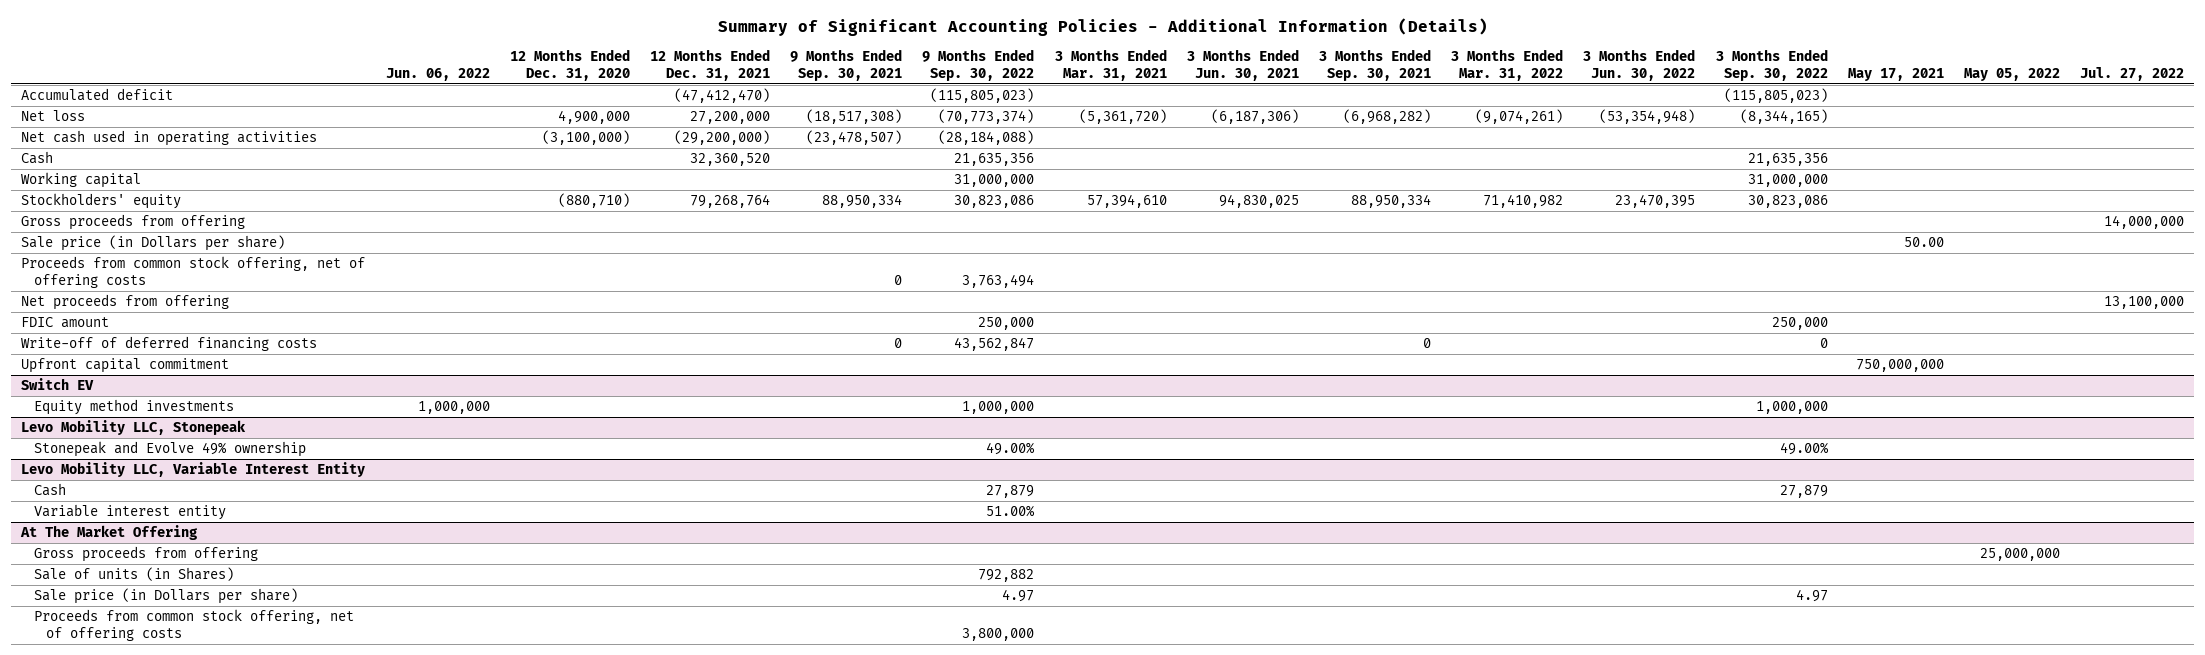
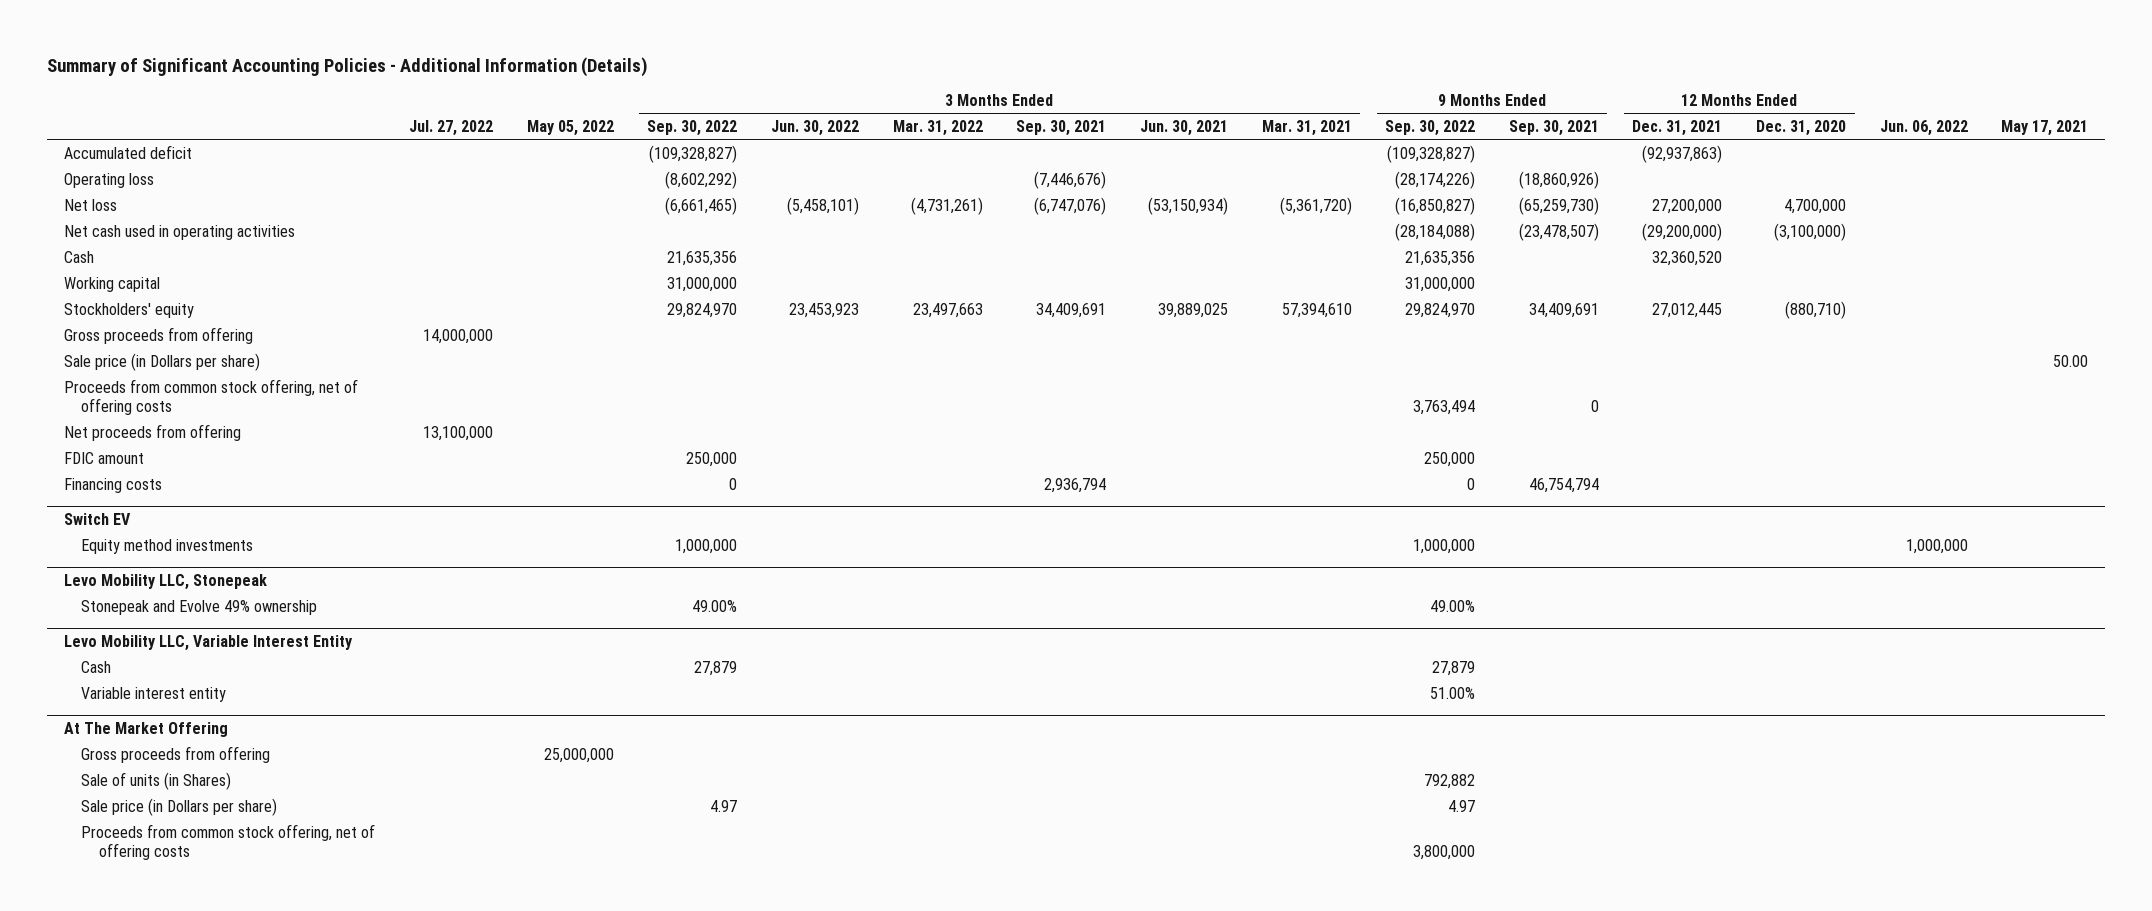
[673,88,770,104] (47,412,470) -> [1642,144,1723,163] (92,937,863)
[930,88,1035,104] (115,805,023) -> [1387,144,1476,163] (109,328,827)
[1723,88,1828,104] (115,805,023) -> [649,144,738,163] (109,328,827)
none -> [63,172,154,188] Operating loss
[557,110,630,125] 4,900,000 -> [1784,198,1847,214] 4,700,000
[806,109,903,125] (18,517,308) -> [1518,196,1599,215] (65,259,730)
[938,109,1035,125] (70,773,374) -> [1395,196,1476,215] (16,850,827)
[1210,109,1299,125] (6,187,306) -> [1147,196,1228,215] (53,150,934)
[1342,109,1431,125] (6,968,282) -> [1034,196,1107,215] (6,747,076)
[1475,109,1564,125] (9,074,261) -> [910,196,983,215] (4,731,261)
[1599,109,1696,125] (53,354,948) -> [786,196,859,215] (5,458,101)
[1739,109,1828,125] (8,344,165) -> [665,196,738,215] (6,661,465)
[689,194,770,209] 79,268,764 -> [1652,302,1723,318] 27,012,445
[822,194,903,209] 88,950,334 -> [1528,302,1599,318] 34,409,691
[954,195,1035,209] 30,823,086 -> [1405,302,1476,318] 29,824,970
[1218,194,1299,209] 94,830,025 -> [1157,302,1228,318] 39,889,025
[1350,194,1431,209] 88,950,334 -> [1036,302,1107,318] 34,409,691
[1483,194,1564,209] 71,410,982 -> [912,302,983,318] 23,497,663
[1615,194,1696,209] 23,470,395 -> [788,302,859,318] 23,453,923
[1747,195,1828,209] 30,823,086 -> [667,302,738,318] 29,824,970
[21,358,230,374] Upfront capital commitment -> none
[21,336,318,352] Write-off of deferred financing costs -> [63,477,162,493] Financing costs
[894,338,903,349] 0 -> [1528,477,1599,493] 46,754,794
[954,337,1035,352] 43,562,847 -> [1467,477,1476,490] 0
[1422,338,1431,349] 0 -> [1044,477,1107,493] 2,936,794

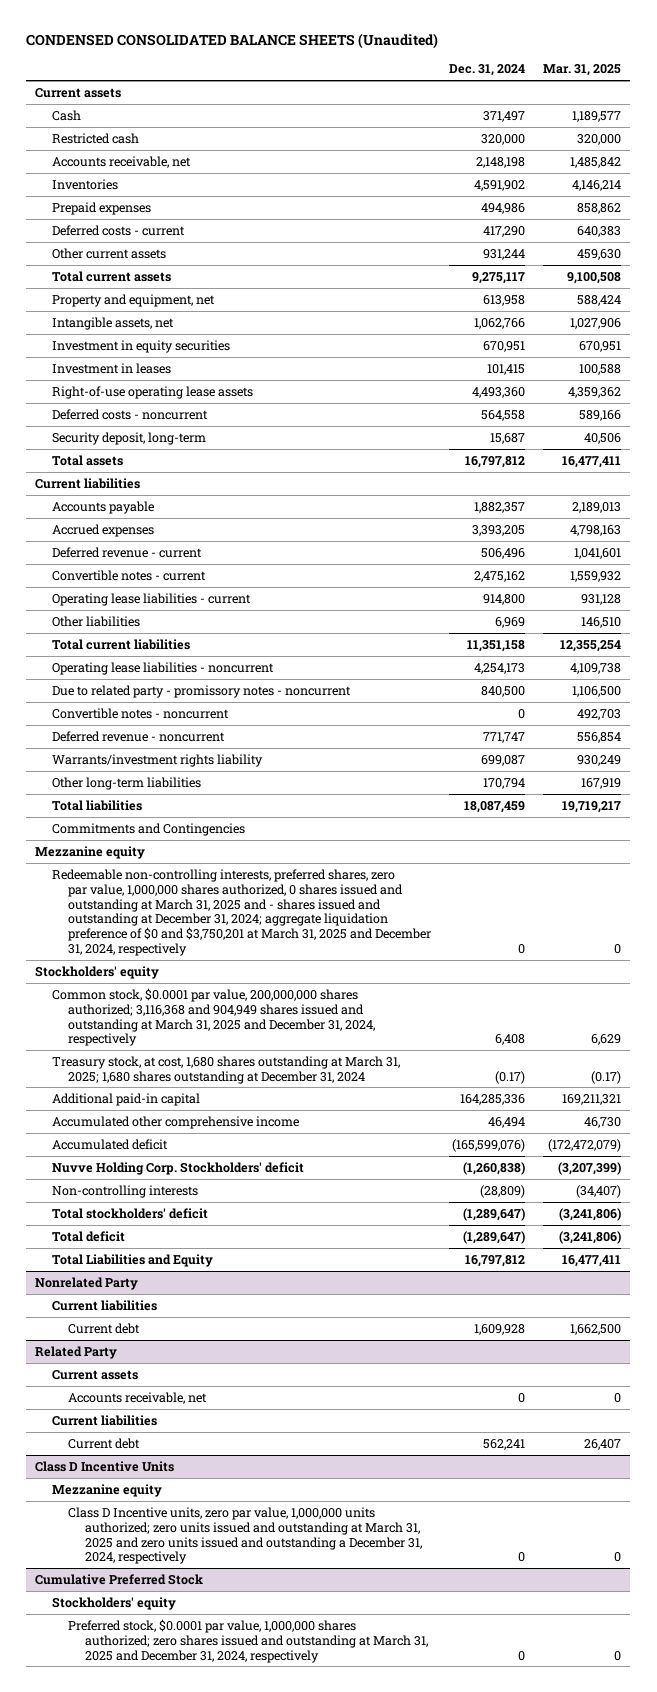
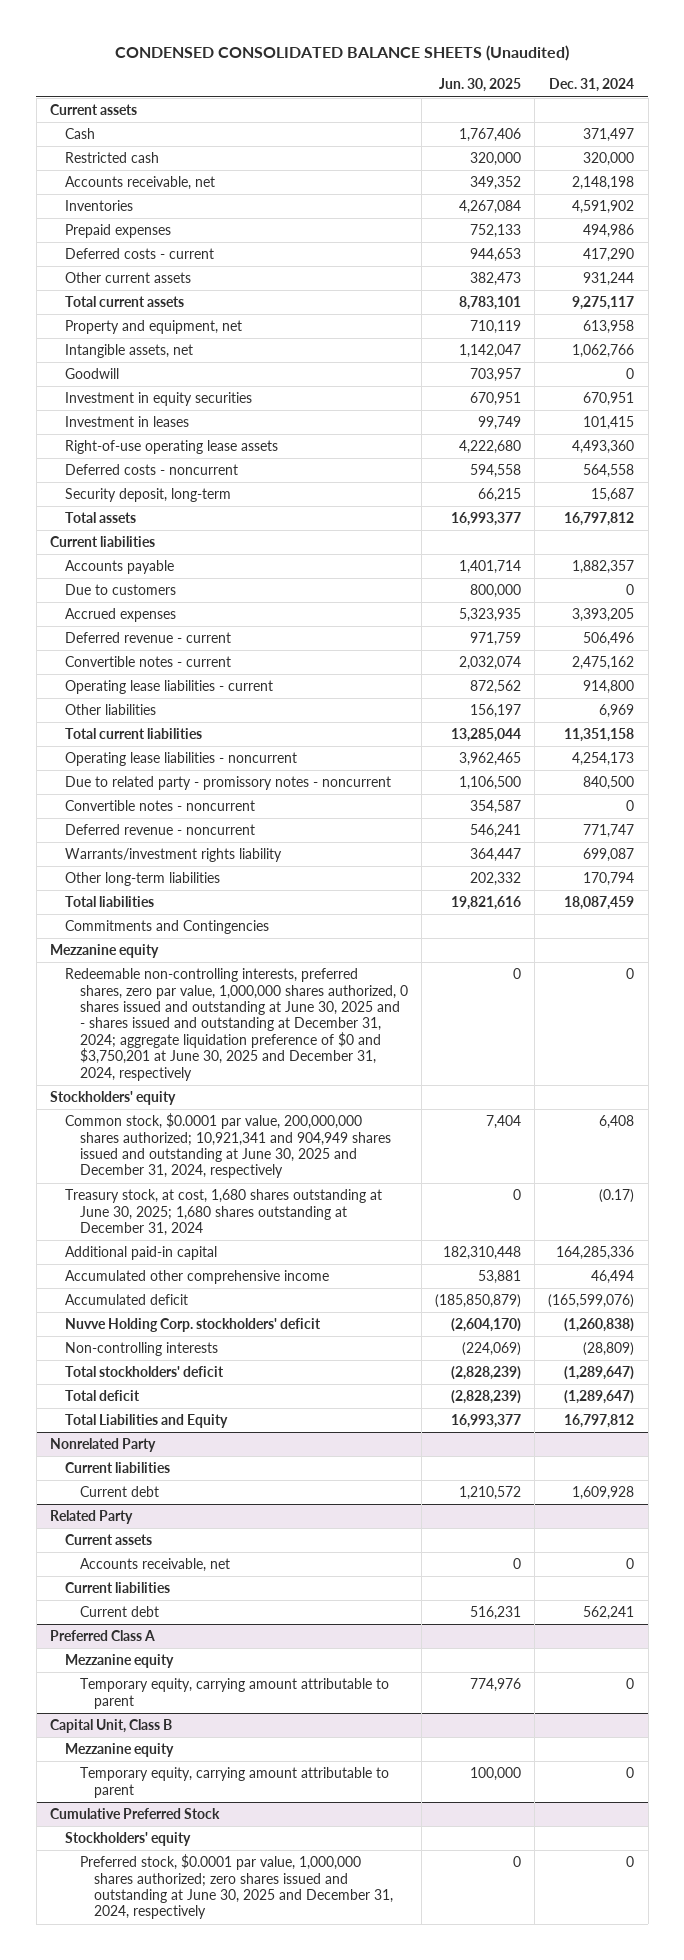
[543,64,622,77] Mar. 31, 2025 -> none
none -> [439,78,522,93] Jun. 30, 2025
none -> [64,368,119,380] Goodwill
none -> [64,584,176,596] Due to customers
[51,868,432,957] Redeemable non-controlling interests, preferred shares, zero par value, 1,000,000 shares authorized, 0 shares issued and outstanding at March 31, 2025 and - shares issued and outstanding at December 31, 2024; aggregate liquidation preference of $0 and $3,750,201 at March 31, 2025 and December 31, 2024, respectively -> [64,968,408,1081] Redeemable non-controlling interests, preferred shares, zero par value, 1,000,000 shares authorized, 0 shares issued and outstanding at June 30, 2025 and - shares issued and outstanding at December 31, 2024; aggregate liquidation preference of $0 and $3,750,201 at June 30, 2025 and December 31, 2024, respectively
[51,987,376,1047] Common stock, $0.0001 par value, 200,000,000 shares authorized; 3,116,368 and 904,949 shares issued and outstanding at March 31, 2025 and December 31, 2024, respectively -> [64,1113,391,1179] Common stock, $0.0001 par value, 200,000,000 shares authorized; 10,921,341 and 904,949 shares issued and outstanding at June 30, 2025 and December 31, 2024, respectively
[51,1055,400,1084] Treasury stock, at cost, 1,680 shares outstanding at March 31, 2025; 1,680 shares outstanding at December 31, 2024 -> [64,1189,382,1237] Treasury stock, at cost, 1,680 shares outstanding at June 30, 2025; 1,680 shares outstanding at December 31, 2024
[51,1161,304,1175] Nuvve Holding Corp. Stockholders' deficit -> [64,1318,321,1333] Nuvve Holding Corp. stockholders' deficit
[35,1460,175,1472] Class D Incentive Units -> none
none -> [49,1630,155,1642] Preferred Class A
[68,1506,422,1565] Class D Incentive units, zero par value, 1,000,000 units authorized; zero units issued and outstanding at March 31, 2025 and zero units issued and outstanding a December 31, 2024, respectively -> [79,1678,389,1709] Temporary equity, carrying amount attributable to parent
none -> [49,1719,172,1734] Capital Unit, Class B
none -> [64,1743,174,1758] Mezzanine equity
none -> [79,1767,389,1798] Temporary equity, carrying amount attributable to parent
[68,1618,428,1663] Preferred stock, $0.0001 par value, 1,000,000 shares authorized; zero shares issued and outstanding at March 31, 2025 and December 31, 2024, respectively -> [79,1854,394,1920] Preferred stock, $0.0001 par value, 1,000,000 shares authorized; zero shares issued and outstanding at June 30, 2025 and December 31, 2024, respectively

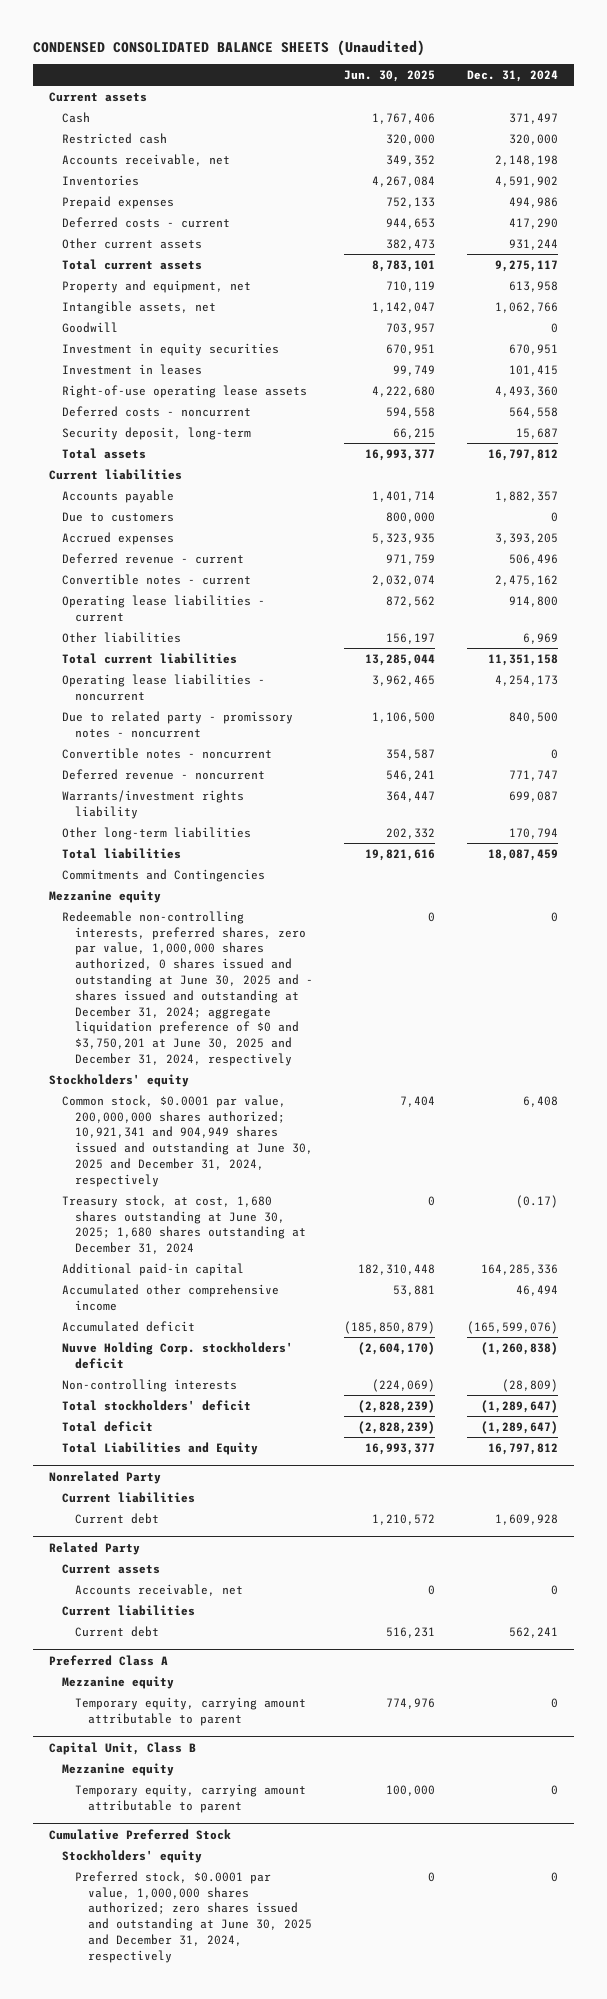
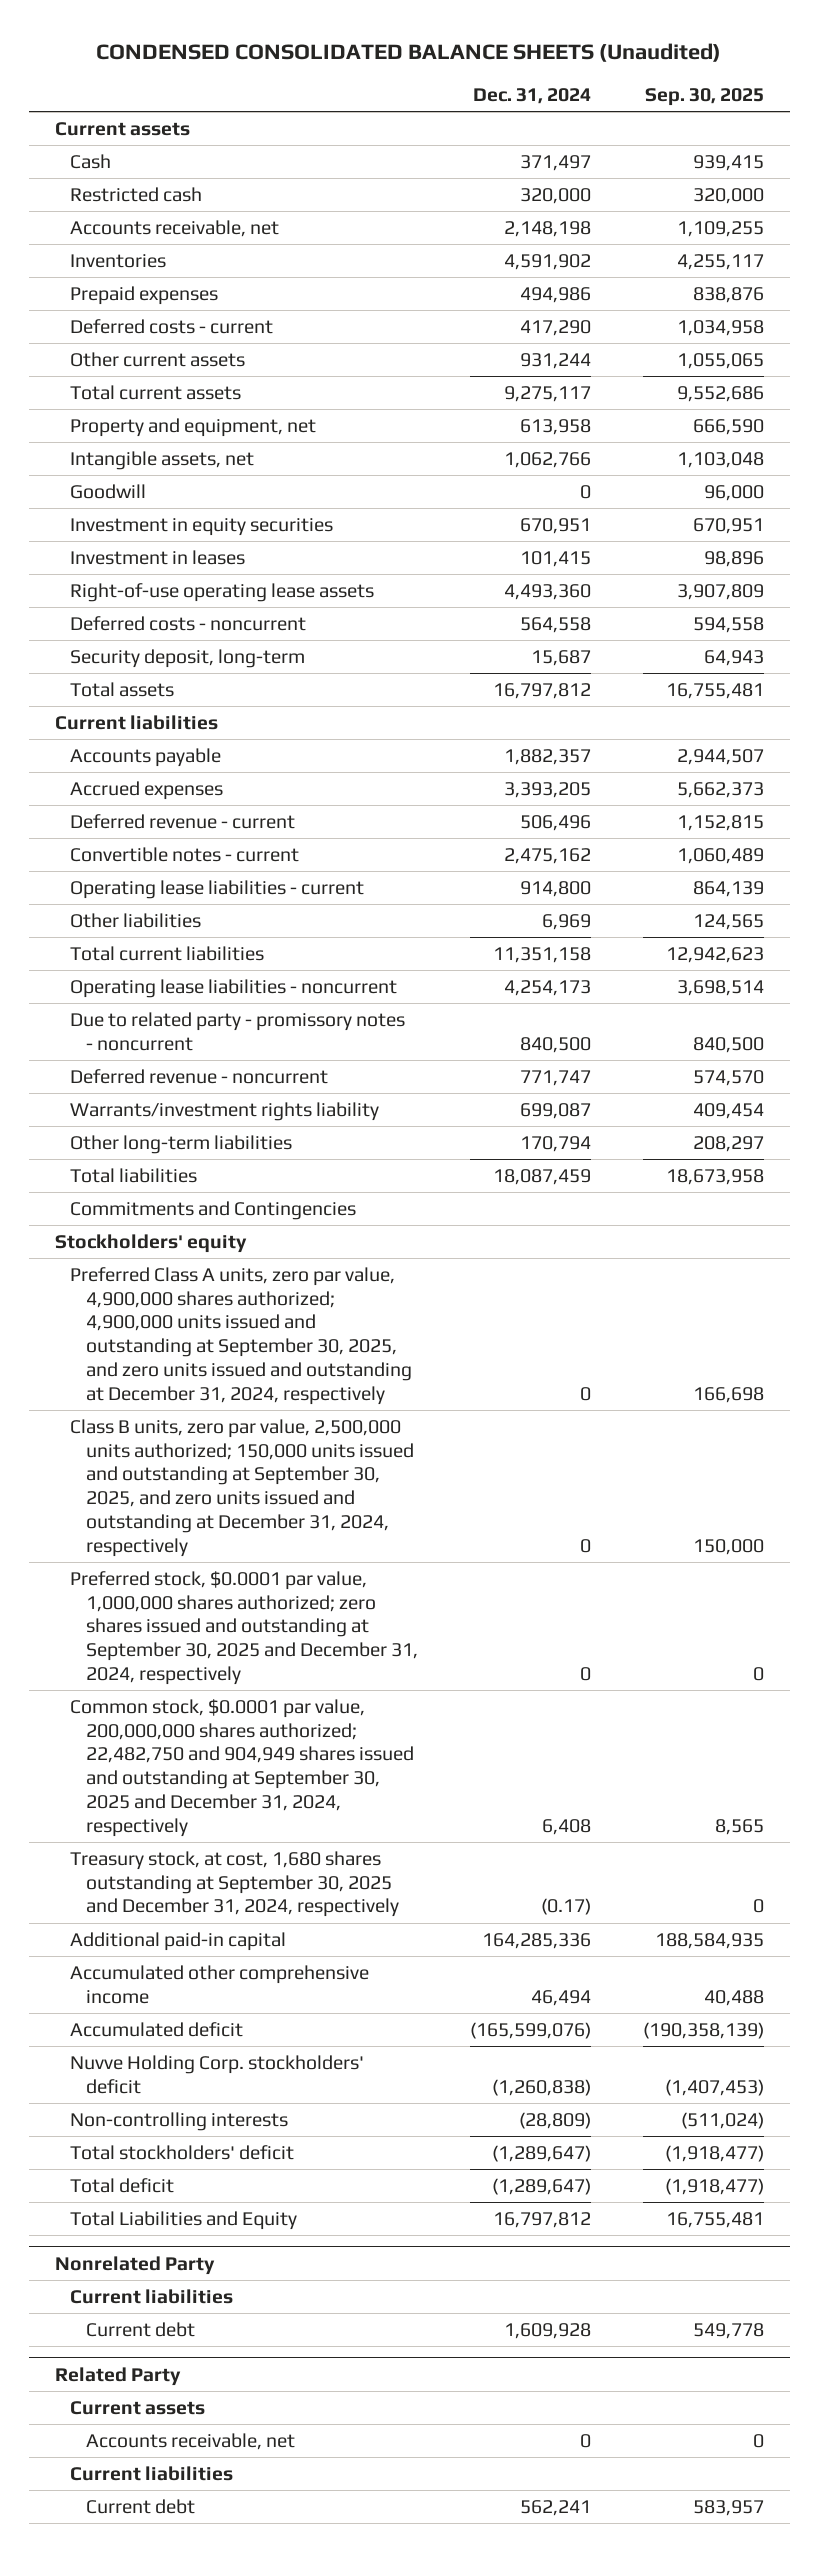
[344,70,436,83] Jun. 30, 2025 -> none
none -> [644,88,764,107] Sep. 30, 2025
[62,511,175,522] Due to customers -> none
[62,747,273,759] Convertible notes - noncurrent -> none
[49,889,162,903] Mezzanine equity -> none
[62,910,313,1066] Redeemable non-controlling interests, preferred shares, zero par value, 1,000,000 shares authorized, 0 shares issued and outstanding at June 30, 2025 and - shares issued and outstanding at December 31, 2024; aggregate liquidation preference of $0 and $3,750,201 at June 30, 2025 and December 31, 2024, respectively -> none
none -> [70,1267,412,1405] Preferred Class A units, zero par value, 4,900,000 shares authorized; 4,900,000 units issued and outstanding at September 30, 2025, and zero units issued and outstanding at December 31, 2024, respectively
none -> [70,1419,414,1557] Class B units, zero par value, 2,500,000 units authorized; 150,000 units issued and outstanding at September 30, 2025, and zero units issued and outstanding at December 31, 2024, respectively
none -> [70,1571,418,1685] Preferred stock, $0.0001 par value, 1,000,000 shares authorized; zero shares issued and outstanding at September 30, 2025 and December 31, 2024, respectively
[62,1094,313,1187] Common stock, $0.0001 par value, 200,000,000 shares authorized; 10,921,341 and 904,949 shares issued and outstanding at June 30, 2025 and December 31, 2024, respectively -> [70,1699,414,1837] Common stock, $0.0001 par value, 200,000,000 shares authorized; 22,482,750 and 904,949 shares issued and outstanding at September 30, 2025 and December 31, 2024, respectively
[62,1194,306,1255] Treasury stock, at cost, 1,680 shares outstanding at June 30, 2025; 1,680 shares outstanding at December 31, 2024 -> [70,1851,399,1918] Treasury stock, at cost, 1,680 shares outstanding at September 30, 2025 and December 31, 2024, respectively
[49,1654,169,1666] Preferred Class A -> none
[62,1675,175,1689] Mezzanine equity -> none
[74,1696,306,1726] Temporary equity, carrying amount attributable to parent -> none
[49,1741,197,1755] Capital Unit, Class B -> none
[62,1762,175,1776] Mezzanine equity -> none
[74,1783,306,1813] Temporary equity, carrying amount attributable to parent -> none
[49,1828,232,1840] Cumulative Preferred Stock -> none
[62,1849,203,1863] Stockholders' equity -> none
[74,1870,312,1963] Preferred stock, $0.0001 par value, 1,000,000 shares authorized; zero shares issued and outstanding at June 30, 2025 and December 31, 2024, respectively -> none

